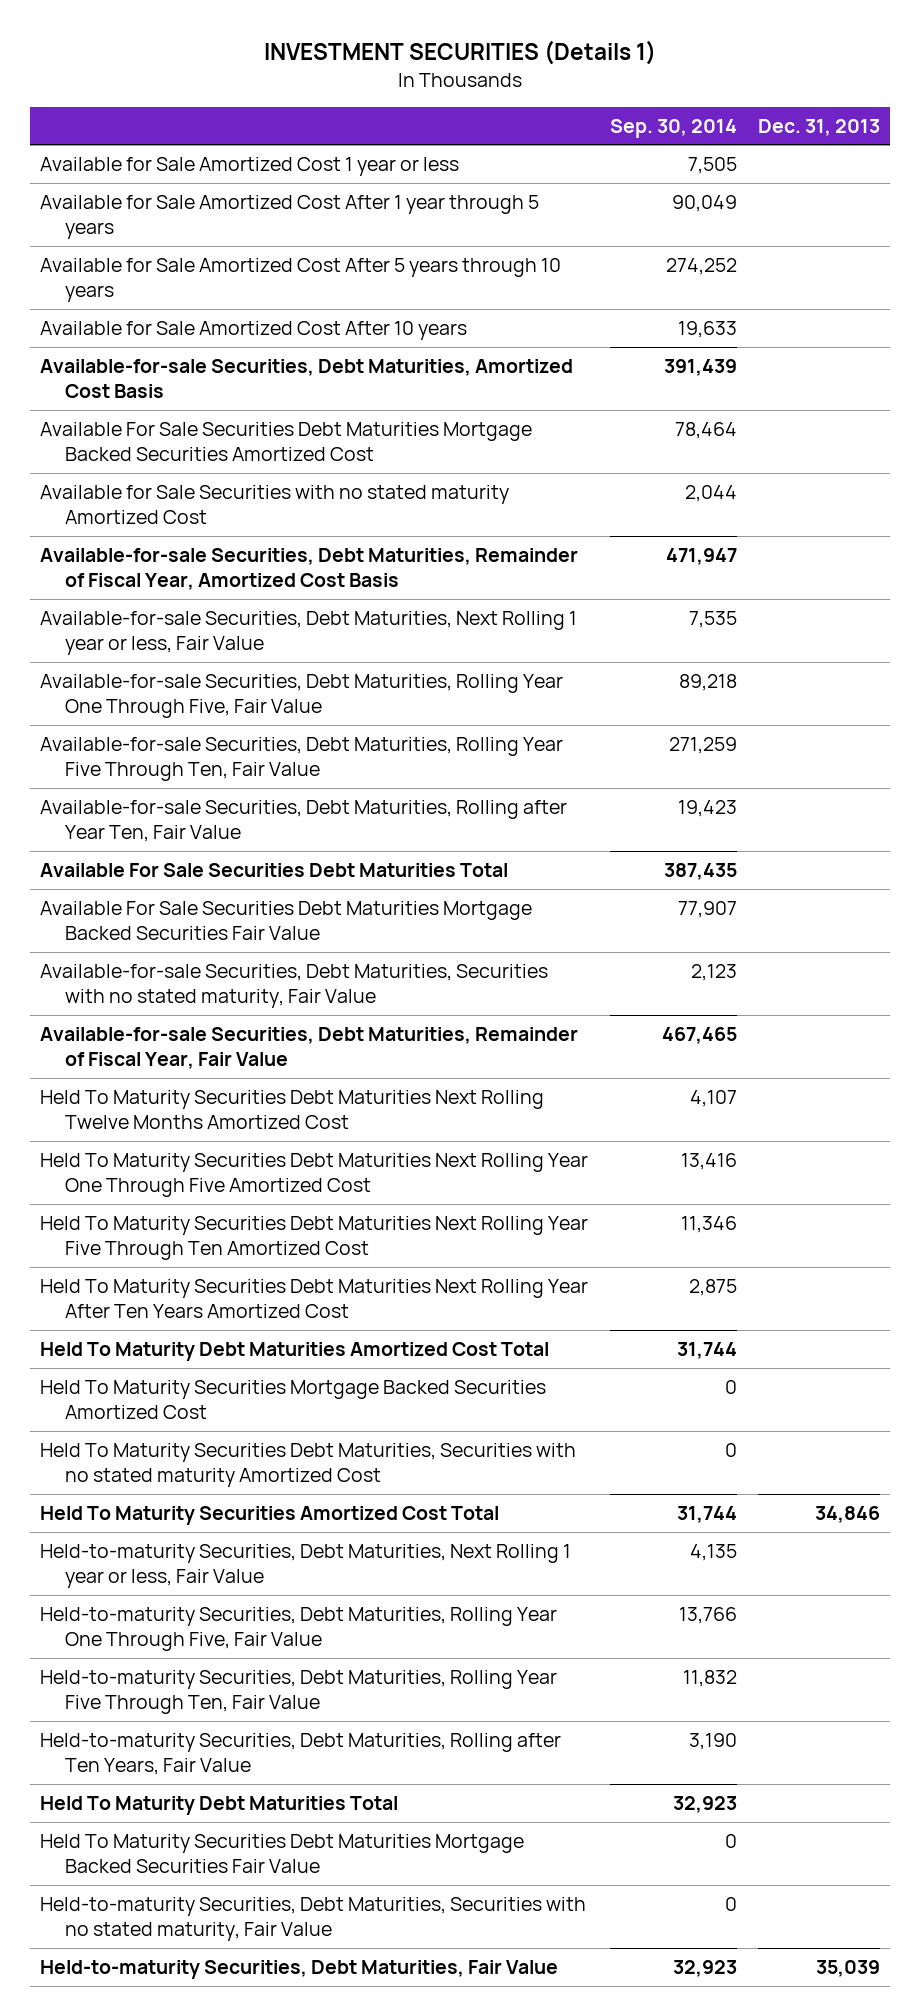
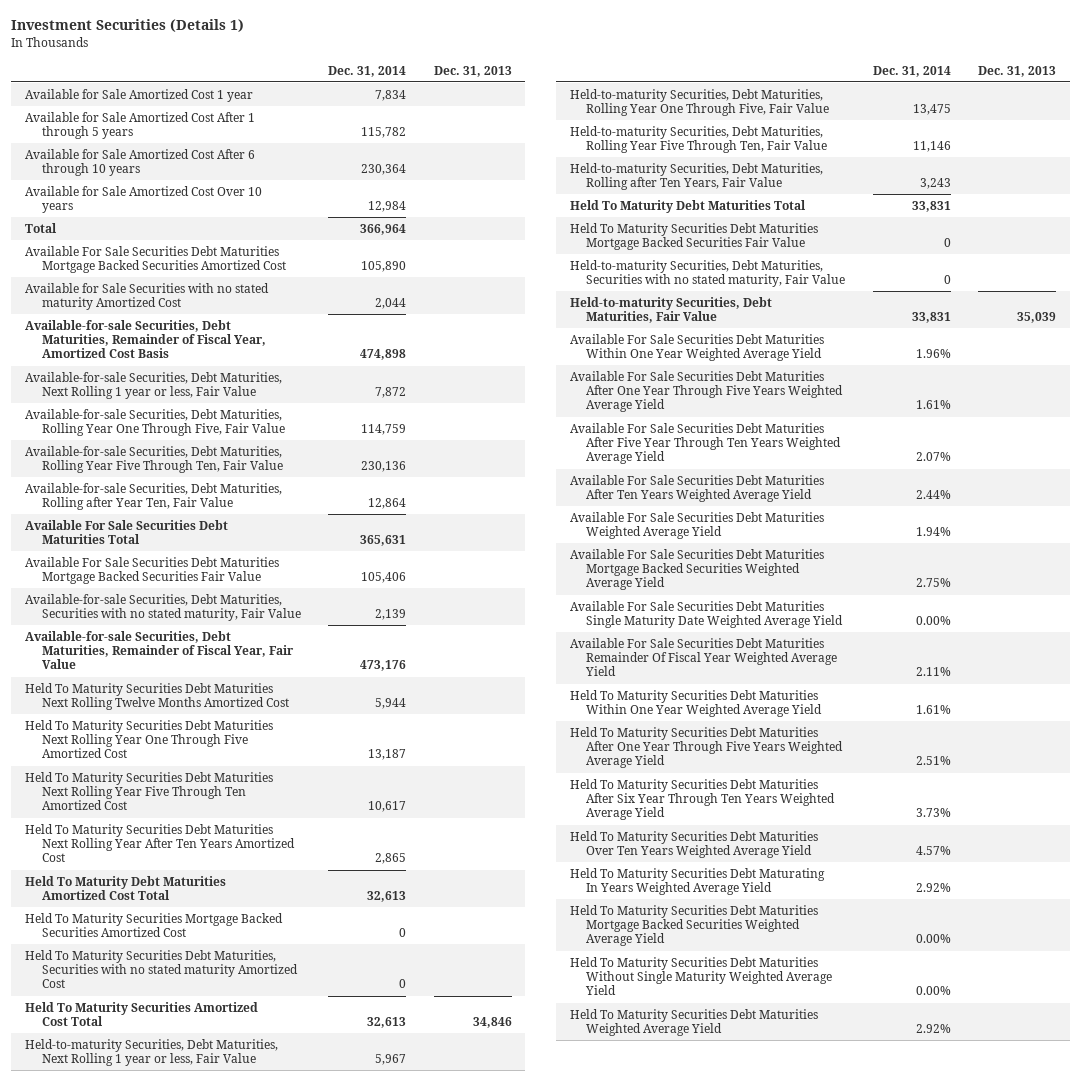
[264,40,657,66] INVESTMENT SECURITIES (Details 1) -> [11,19,245,33] Investment Securities (Details 1)
[609,118,737,138] Sep. 30, 2014 -> none
none -> [328,65,407,77] Dec. 31, 2014
[40,157,460,177] Available for Sale Amortized Cost 1 year or less -> [25,88,254,102] Available for Sale Amortized Cost 1 year
[40,195,540,239] Available for Sale Amortized Cost After 1 year through 5 years -> [25,111,256,140] Available for Sale Amortized Cost After 1 through 5 years
[40,258,562,302] Available for Sale Amortized Cost After 5 years through 10 years -> [25,148,256,177] Available for Sale Amortized Cost After 6 through 10 years
[40,321,468,341] Available for Sale Amortized Cost After 10 years -> [25,185,263,214] Available for Sale Amortized Cost Over 10 years
[40,359,574,398] Available-for-sale Securities, Debt Maturities, Amortized Cost Basis -> [25,222,58,233] Total
none -> [569,333,824,362] Available For Sale Securities Debt Maturities Within One Year Weighted Average Yield
none -> [569,370,843,413] Available For Sale Securities Debt Maturities After One Year Through Five Years Weighted Average Yield
none -> [569,422,841,465] Available For Sale Securities Debt Maturities After Five Year Through Ten Years Weighted Average Yield
none -> [569,474,824,503] Available For Sale Securities Debt Maturities After Ten Years Weighted Average Yield
none -> [569,511,824,540] Available For Sale Securities Debt Maturities Weighted Average Yield
none -> [569,548,824,591] Available For Sale Securities Debt Maturities Mortgage Backed Securities Weighted Average Yield
none -> [569,600,843,629] Available For Sale Securities Debt Maturities Single Maturity Date Weighted Average Yield
none -> [569,637,837,677] Available For Sale Securities Debt Maturities Remainder Of Fiscal Year Weighted Average Yield
none -> [569,689,822,718] Held To Maturity Securities Debt Maturities Within One Year Weighted Average Yield
none -> [569,726,843,769] Held To Maturity Securities Debt Maturities After One Year Through Five Years Weighted Average Yield
none -> [569,778,835,821] Held To Maturity Securities Debt Maturities After Six Year Through Ten Years Weighted Average Yield
none -> [569,830,818,859] Held To Maturity Securities Debt Maturities Over Ten Years Weighted Average Yield
none -> [569,867,825,896] Held To Maturity Securities Debt Maturating In Years Weighted Average Yield
none -> [569,904,818,947] Held To Maturity Securities Debt Maturities Mortgage Backed Securities Weighted Average Yield
none -> [569,956,832,996] Held To Maturity Securities Debt Maturities Without Single Maturity Weighted Average Yield
none -> [569,1008,818,1037] Held To Maturity Securities Debt Maturities Weighted Average Yield

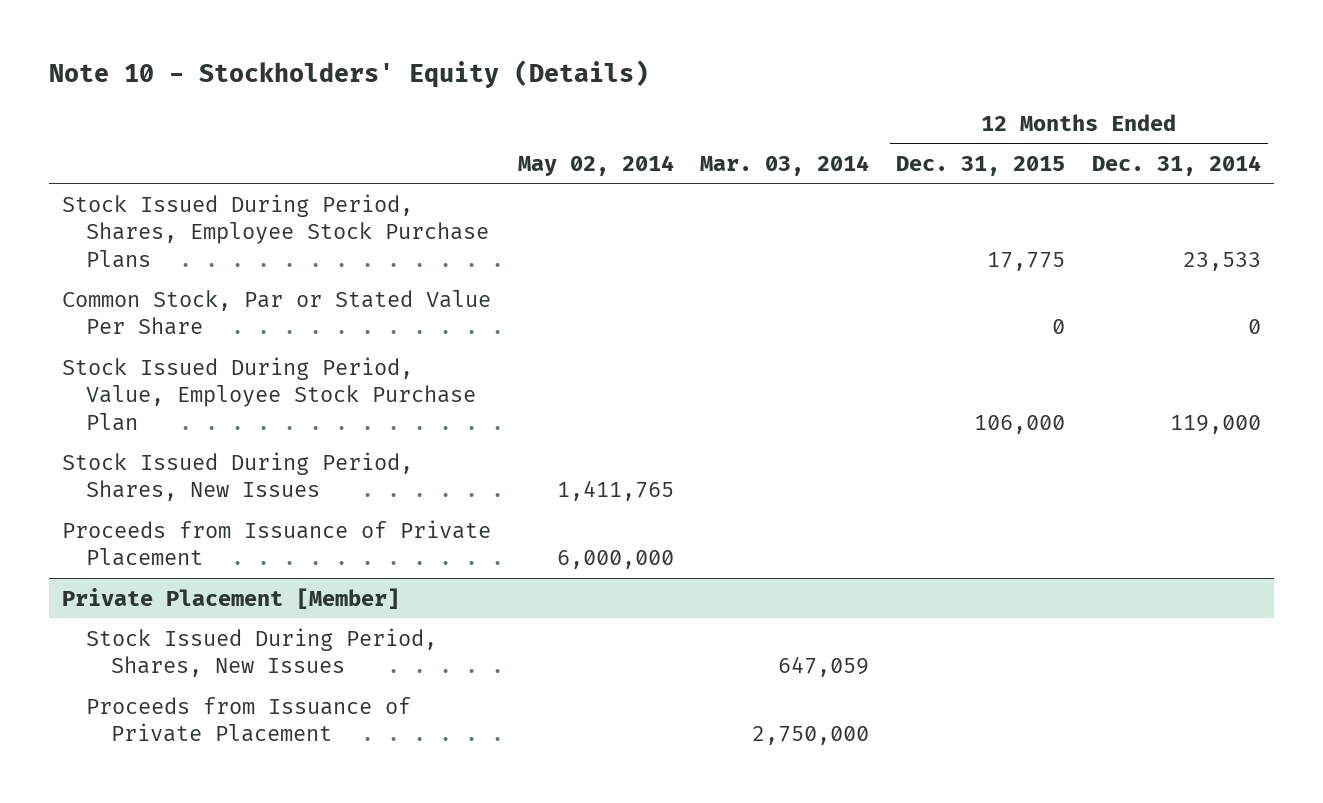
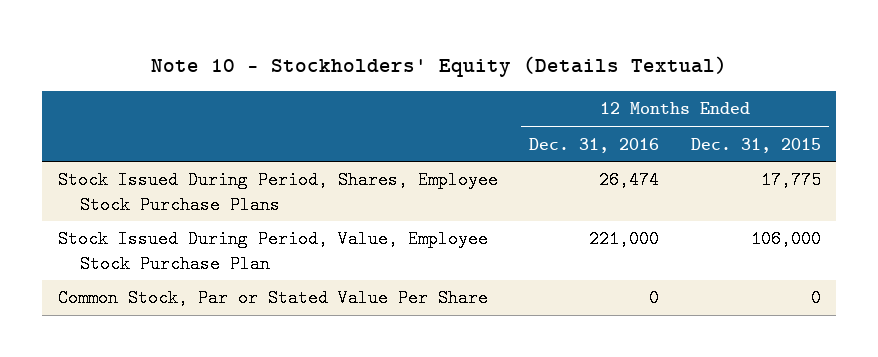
[48,59,649,88] Note 10 - Stockholders' Equity (Details) -> [151,55,728,77] Note 10 - Stockholders' Equity (Details Textual)
[517,154,674,176] May 02, 2014 -> none
[700,154,870,176] Mar. 03, 2014 -> none
[1092,154,1262,176] Dec. 31, 2014 -> none
none -> [529,137,660,153] Dec. 31, 2016
[61,451,413,502] Stock Issued During Period, Shares, New Issues -> none
[61,519,491,567] Proceeds from Issuance of Private Placement -> none
[61,587,400,609] Private Placement [Member] -> none
[86,627,438,678] Stock Issued During Period, Shares, New Issues -> none
[86,696,412,743] Proceeds from Issuance of Private Placement -> none
[61,289,491,336] Common Stock, Par or Stated Value Per Share -> [57,289,488,308] Common Stock, Par or Stated Value Per Share

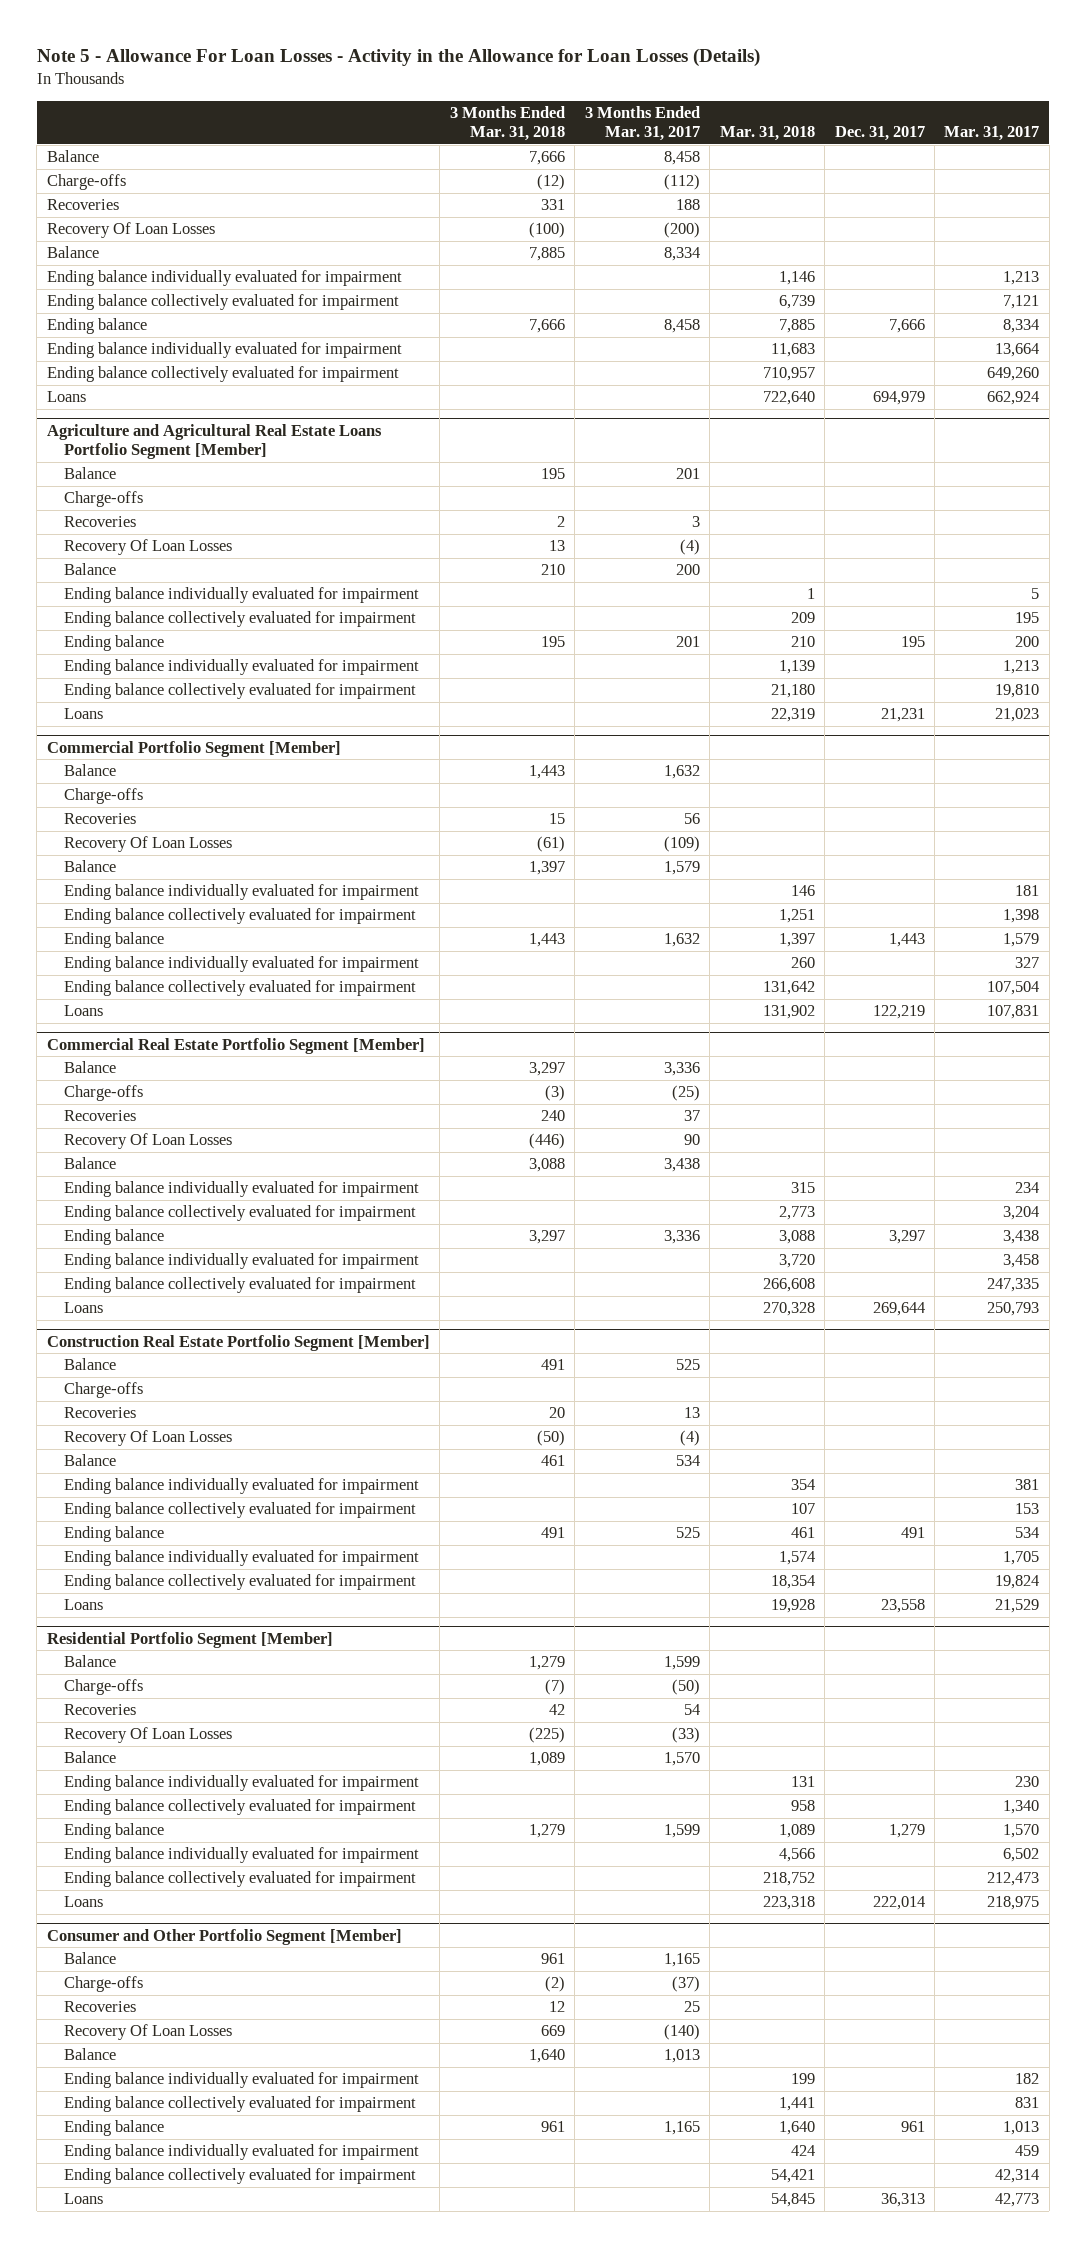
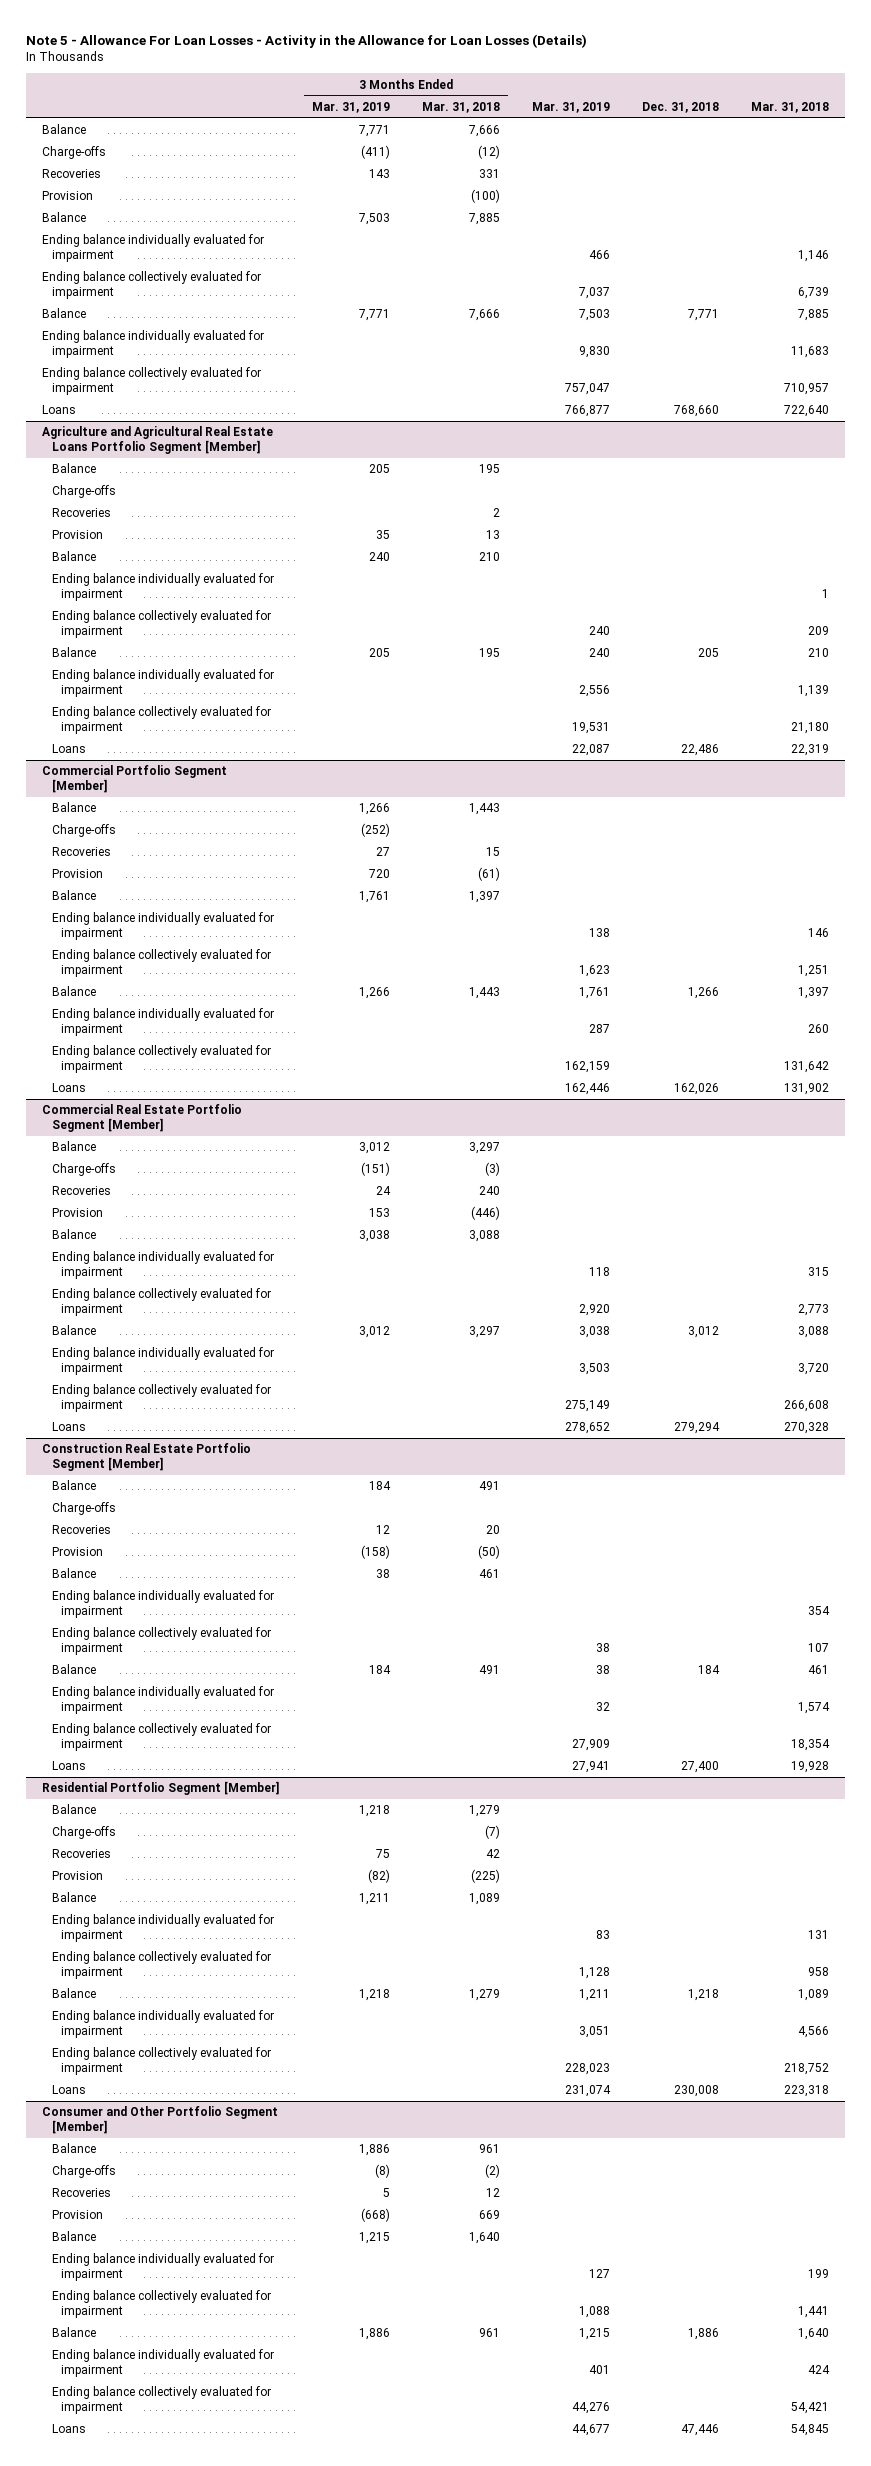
[584,105,700,142] 3 Months Ended Mar. 31, 2017 -> none
[834,126,925,142] Dec. 31, 2017 -> none
[944,126,1040,142] Mar. 31, 2017 -> none
none -> [311,101,390,113] Mar. 31, 2019
none -> [531,101,610,113] Mar. 31, 2019
none -> [641,101,719,113] Dec. 31, 2018
[46,222,215,239] Recovery Of Loan Losses -> [42,191,94,201] Provision
[46,318,147,335] Ending balance -> [42,308,87,319] Balance
[64,539,233,556] Recovery Of Loan Losses -> [51,530,103,540] Provision
[64,635,165,652] Ending balance -> [51,647,96,658] Balance
[64,836,233,853] Recovery Of Loan Losses -> [51,869,103,879] Provision
[64,932,165,949] Ending balance -> [51,986,96,997] Balance
[64,1133,233,1150] Recovery Of Loan Losses -> [51,1208,103,1218] Provision
[64,1229,165,1246] Ending balance -> [51,1325,96,1336] Balance
[64,1430,233,1447] Recovery Of Loan Losses -> [51,1547,103,1557] Provision
[64,1526,165,1543] Ending balance -> [51,1664,96,1675] Balance
[64,1727,233,1744] Recovery Of Loan Losses -> [51,1871,103,1881] Provision
[64,1823,165,1840] Ending balance -> [51,1988,96,1999] Balance
[64,2024,233,2041] Recovery Of Loan Losses -> [51,2210,103,2220] Provision
[64,2120,165,2137] Ending balance -> [51,2327,96,2338] Balance

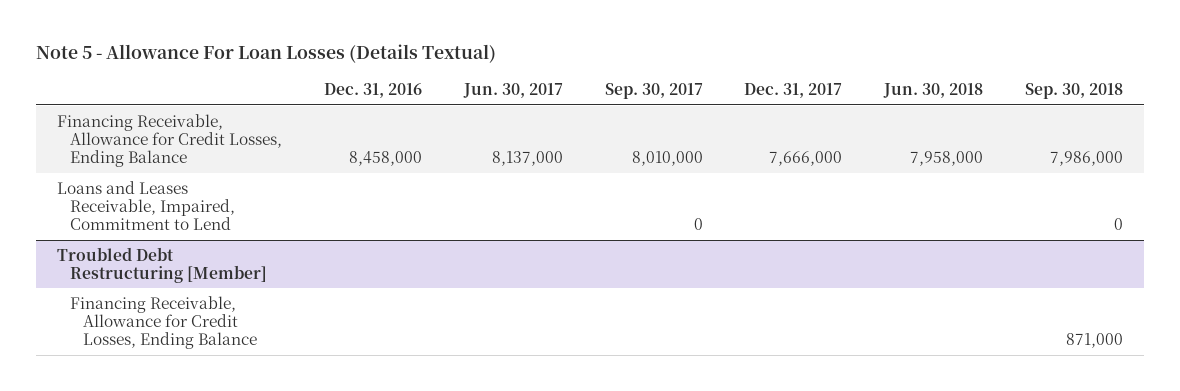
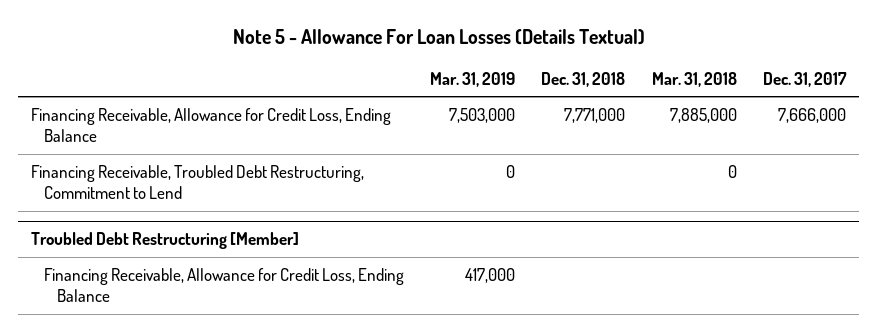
[323,83,422,99] Dec. 31, 2016 -> none
[462,83,563,99] Jun. 30, 2017 -> none
[604,83,703,100] Sep. 30, 2017 -> none
[883,83,984,99] Jun. 30, 2018 -> none
[1025,83,1124,100] Sep. 30, 2018 -> none
none -> [430,71,516,87] Mar. 31, 2019
none -> [541,71,626,87] Dec. 31, 2018
none -> [651,71,737,87] Mar. 31, 2018
[56,113,282,168] Financing Receivable, Allowance for Credit Losses, Ending Balance -> [31,107,392,143] Financing Receivable, Allowance for Credit Loss, Ending Balance
[56,180,235,231] Loans and Leases Receivable, Impaired, Commitment to Lend -> [31,164,365,200] Financing Receivable, Troubled Debt Restructuring, Commitment to Lend
[69,295,258,350] Financing Receivable, Allowance for Credit Losses, Ending Balance -> [43,267,404,303] Financing Receivable, Allowance for Credit Loss, Ending Balance

